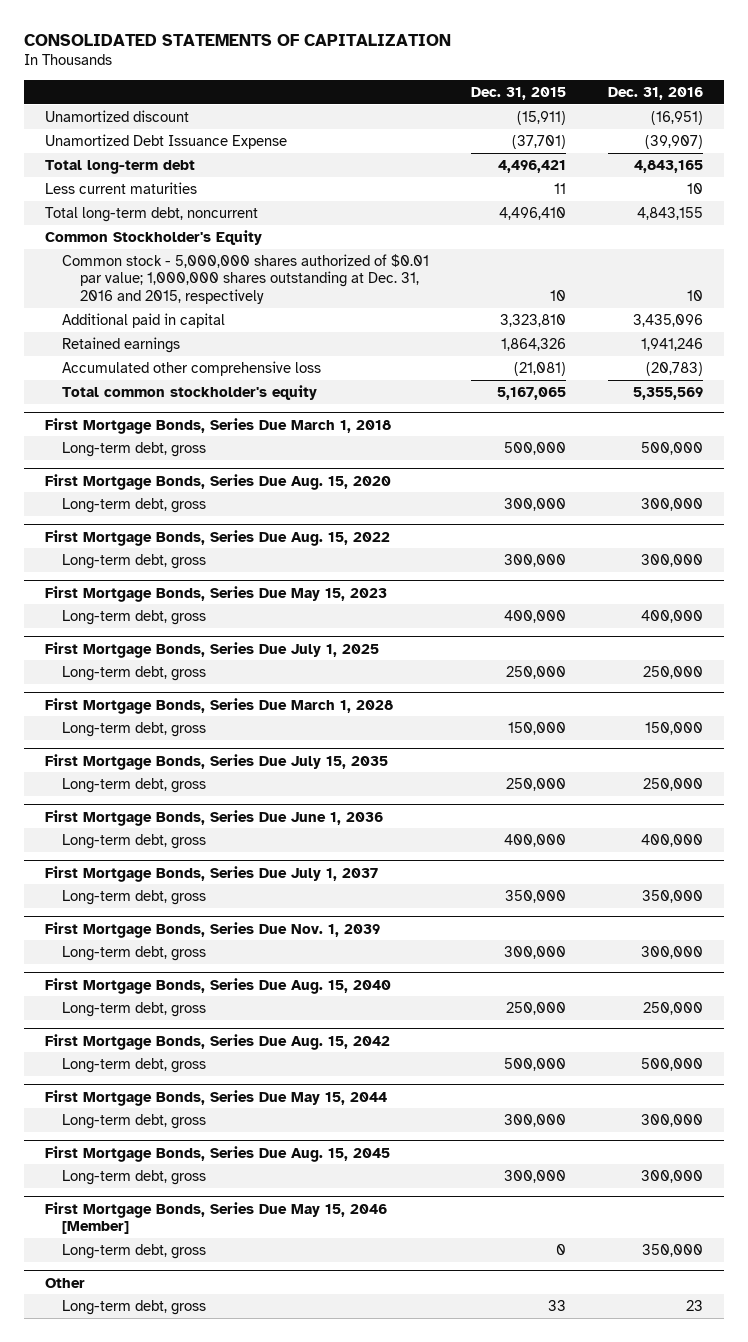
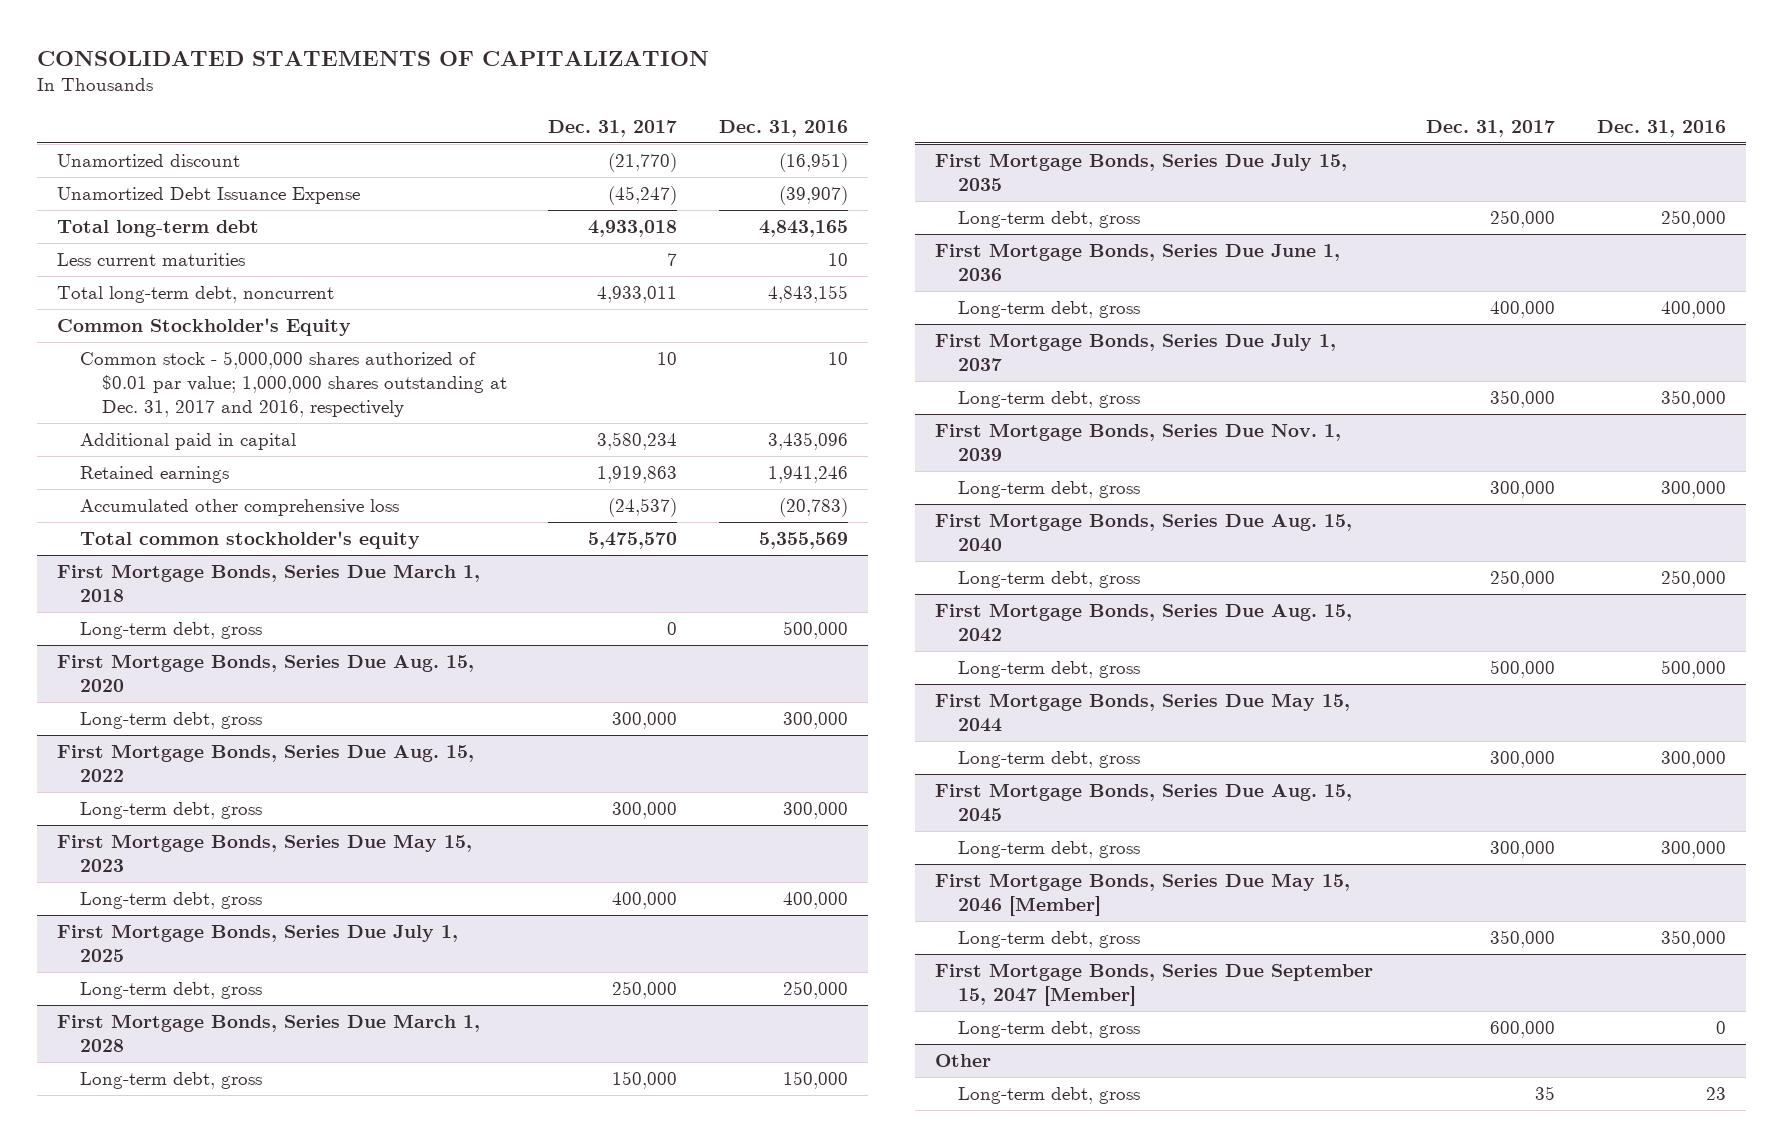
[471,86,567,100] Dec. 31, 2015 -> none
none -> [548,119,678,137] Dec. 31, 2017
[62,253,430,305] Common stock - 5,000,000 shares authorized of $0.01 par value; 1,000,000 shares outstanding at Dec. 31, 2016 and 2015, respectively -> [79,351,508,418] Common stock - 5,000,000 shares authorized of $0.01 par value; 1,000,000 shares outstanding at Dec. 31, 2017 and 2016, respectively
none -> [935,963,1374,1007] First Mortgage Bonds, Series Due September 15, 2047 [Member]
none -> [957,1021,1140,1039] Long-term debt, gross

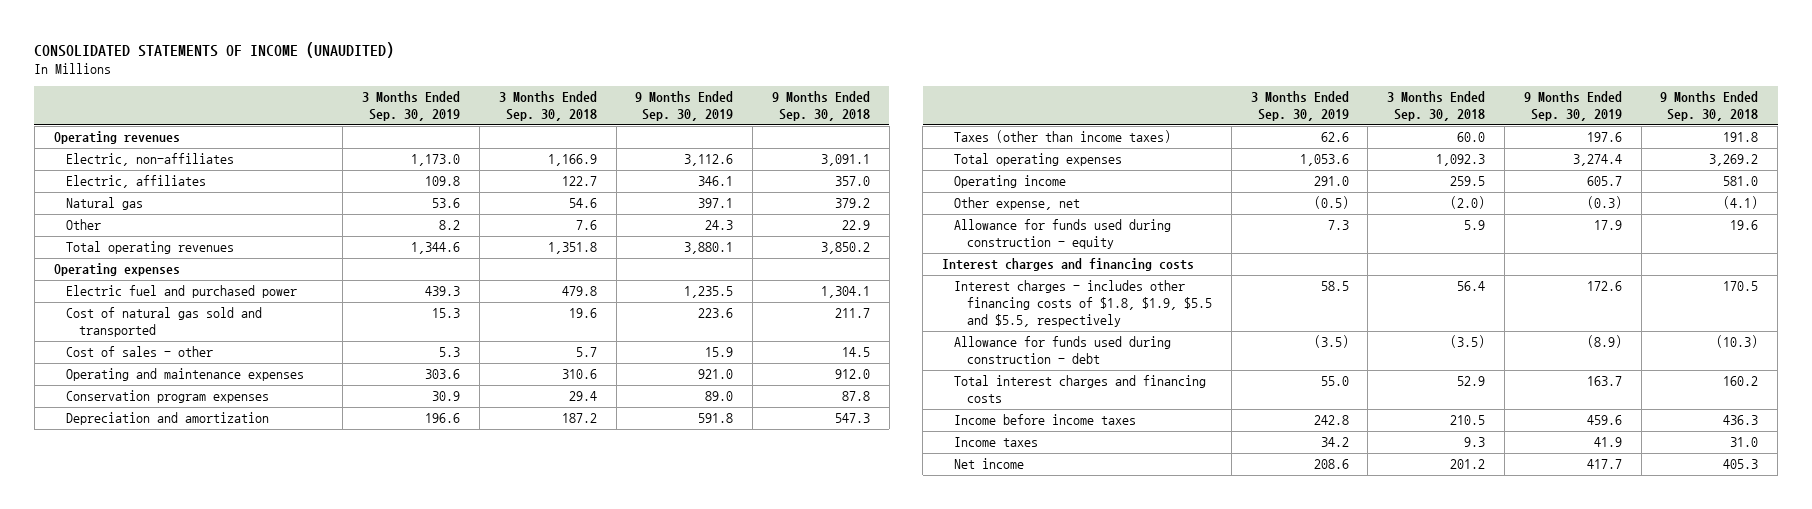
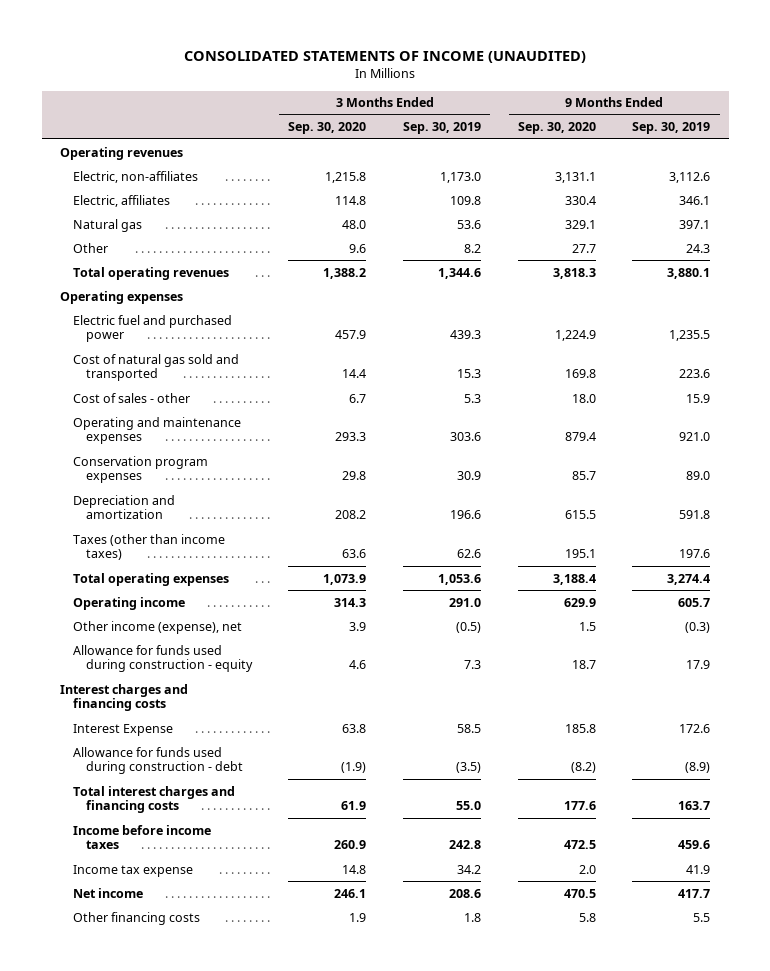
[498,91,597,122] 3 Months Ended Sep. 30, 2018 -> none
[772,91,871,122] 9 Months Ended Sep. 30, 2018 -> none
none -> [288,122,367,135] Sep. 30, 2020
none -> [517,122,596,135] Sep. 30, 2020
[954,197,1081,211] Other expense, net -> [72,620,242,634] Other income (expense), net
[954,280,1212,328] Interest charges - includes other financing costs of $1.8, $1.9, $5.5 and $5.5, respectively -> [72,723,173,736] Interest Expense
[954,437,1039,448] Income taxes -> [72,864,193,877] Income tax expense
none -> [72,911,200,925] Other financing costs

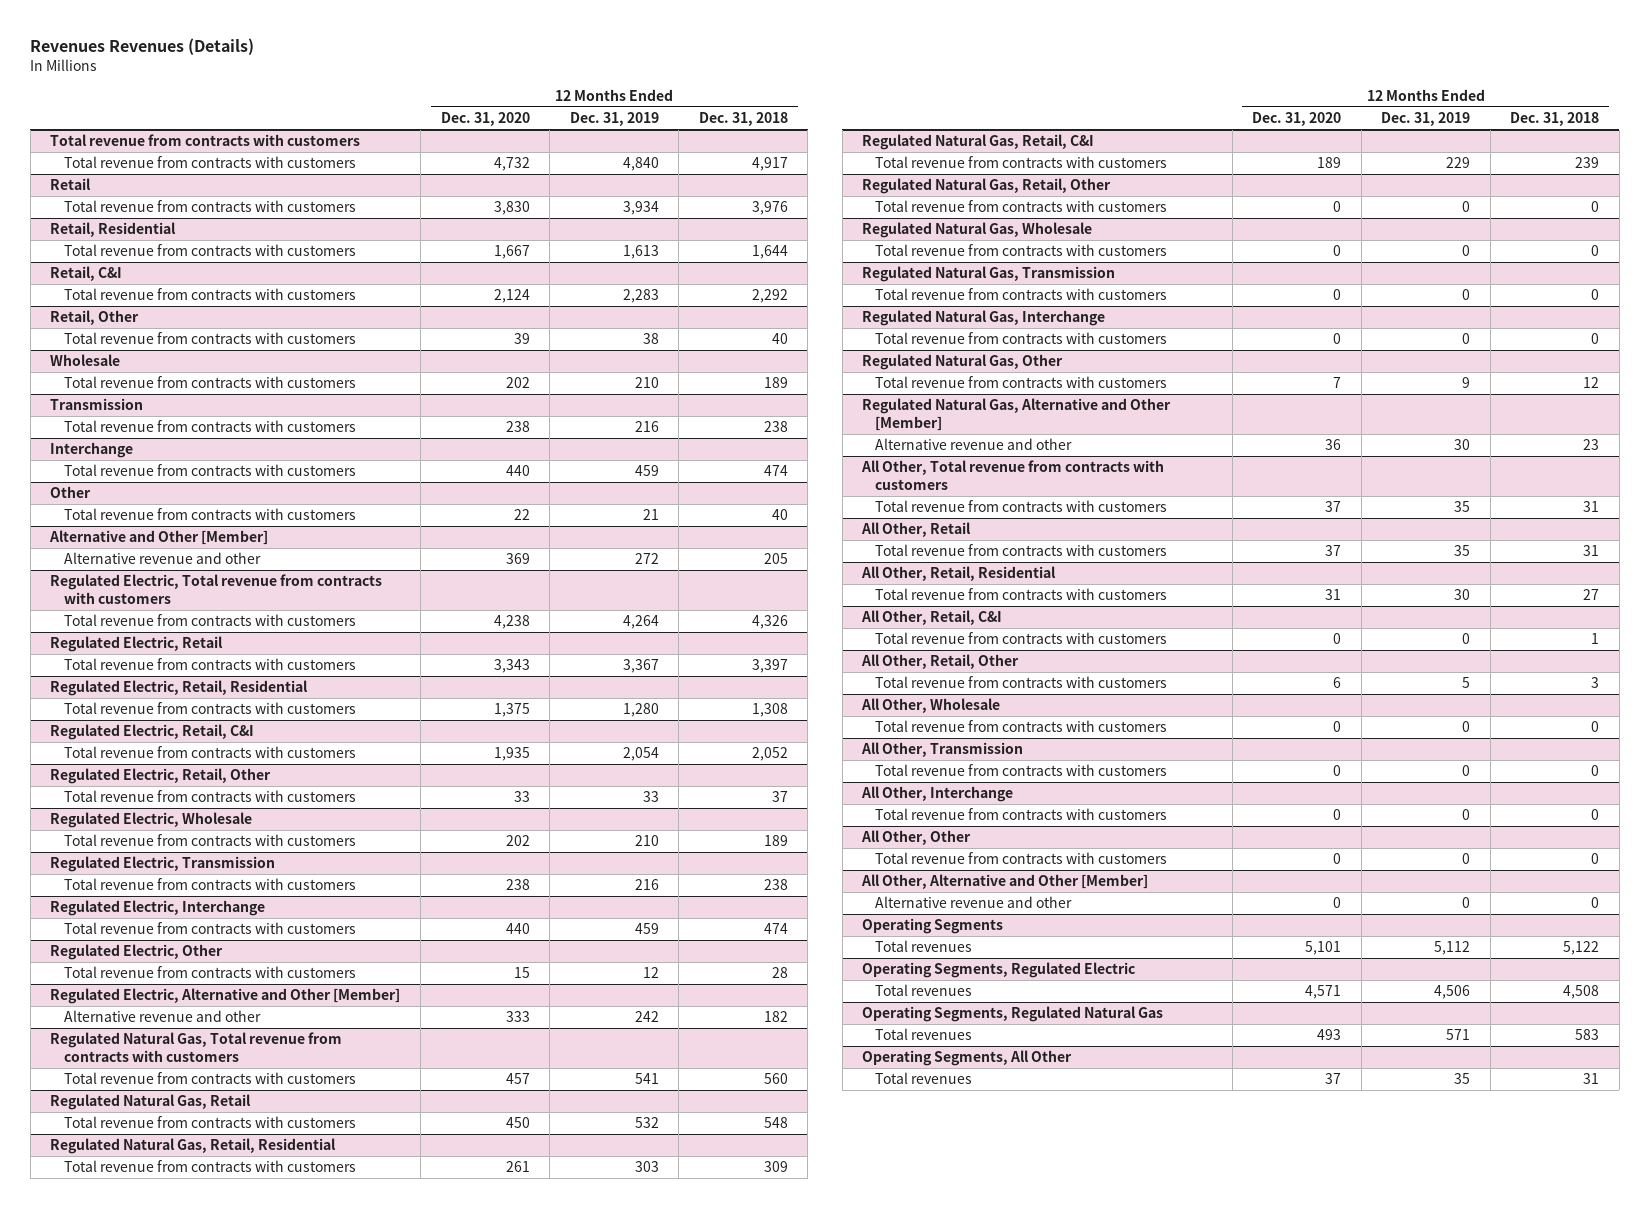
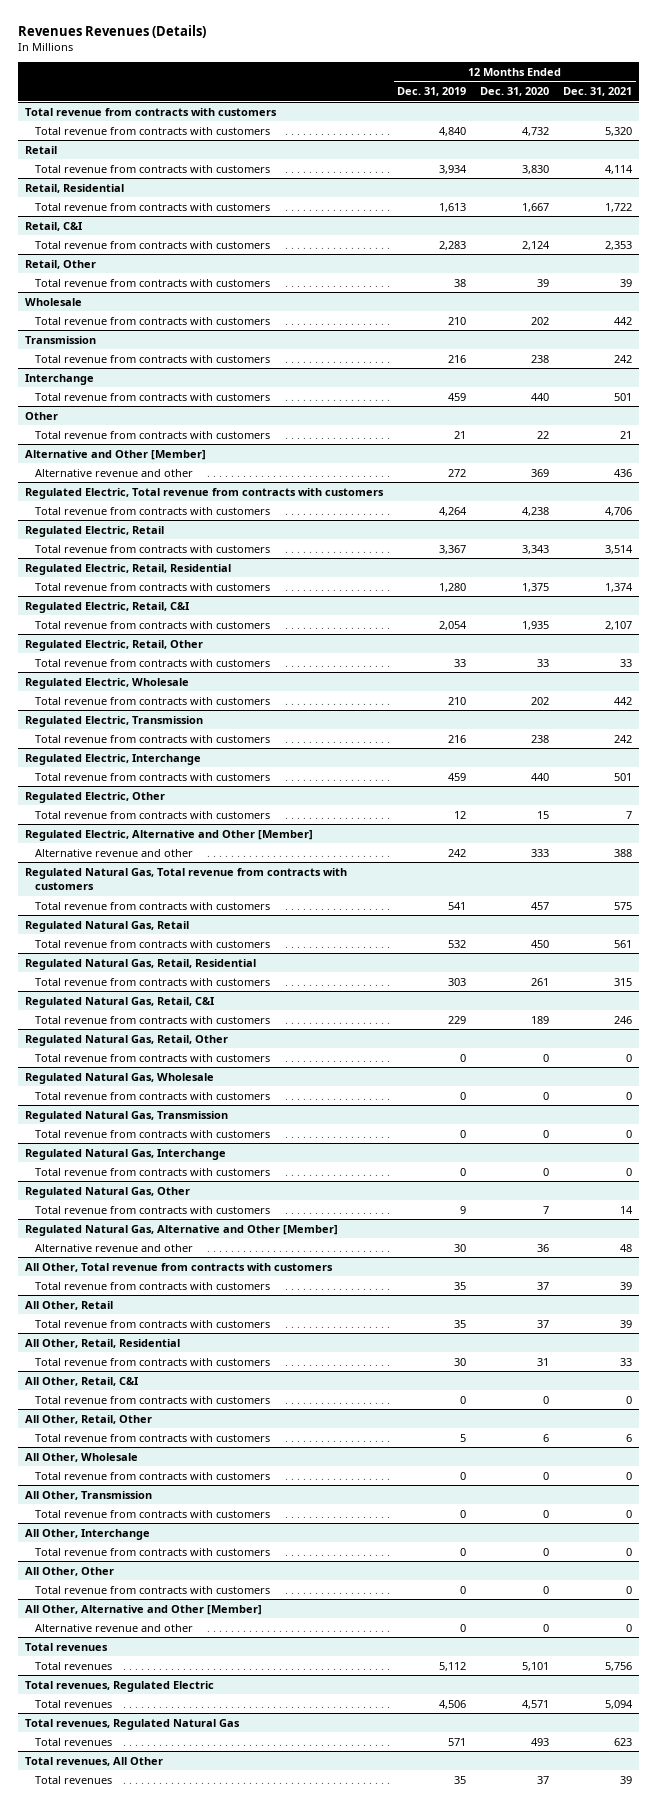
[698,112,788,127] Dec. 31, 2018 -> none
none -> [563,87,633,97] Dec. 31, 2021
[862,918,1004,935] Operating Segments -> [25,1642,109,1651] Total revenues
[862,962,1136,979] Operating Segments, Regulated Electric -> none
none -> [25,1680,215,1692] Total revenues, Regulated Electric
[862,1006,1164,1023] Operating Segments, Regulated Natural Gas -> none
none -> [25,1718,241,1730] Total revenues, Regulated Natural Gas
[862,1050,1073,1067] Operating Segments, All Other -> none
none -> [25,1756,164,1766] Total revenues, All Other

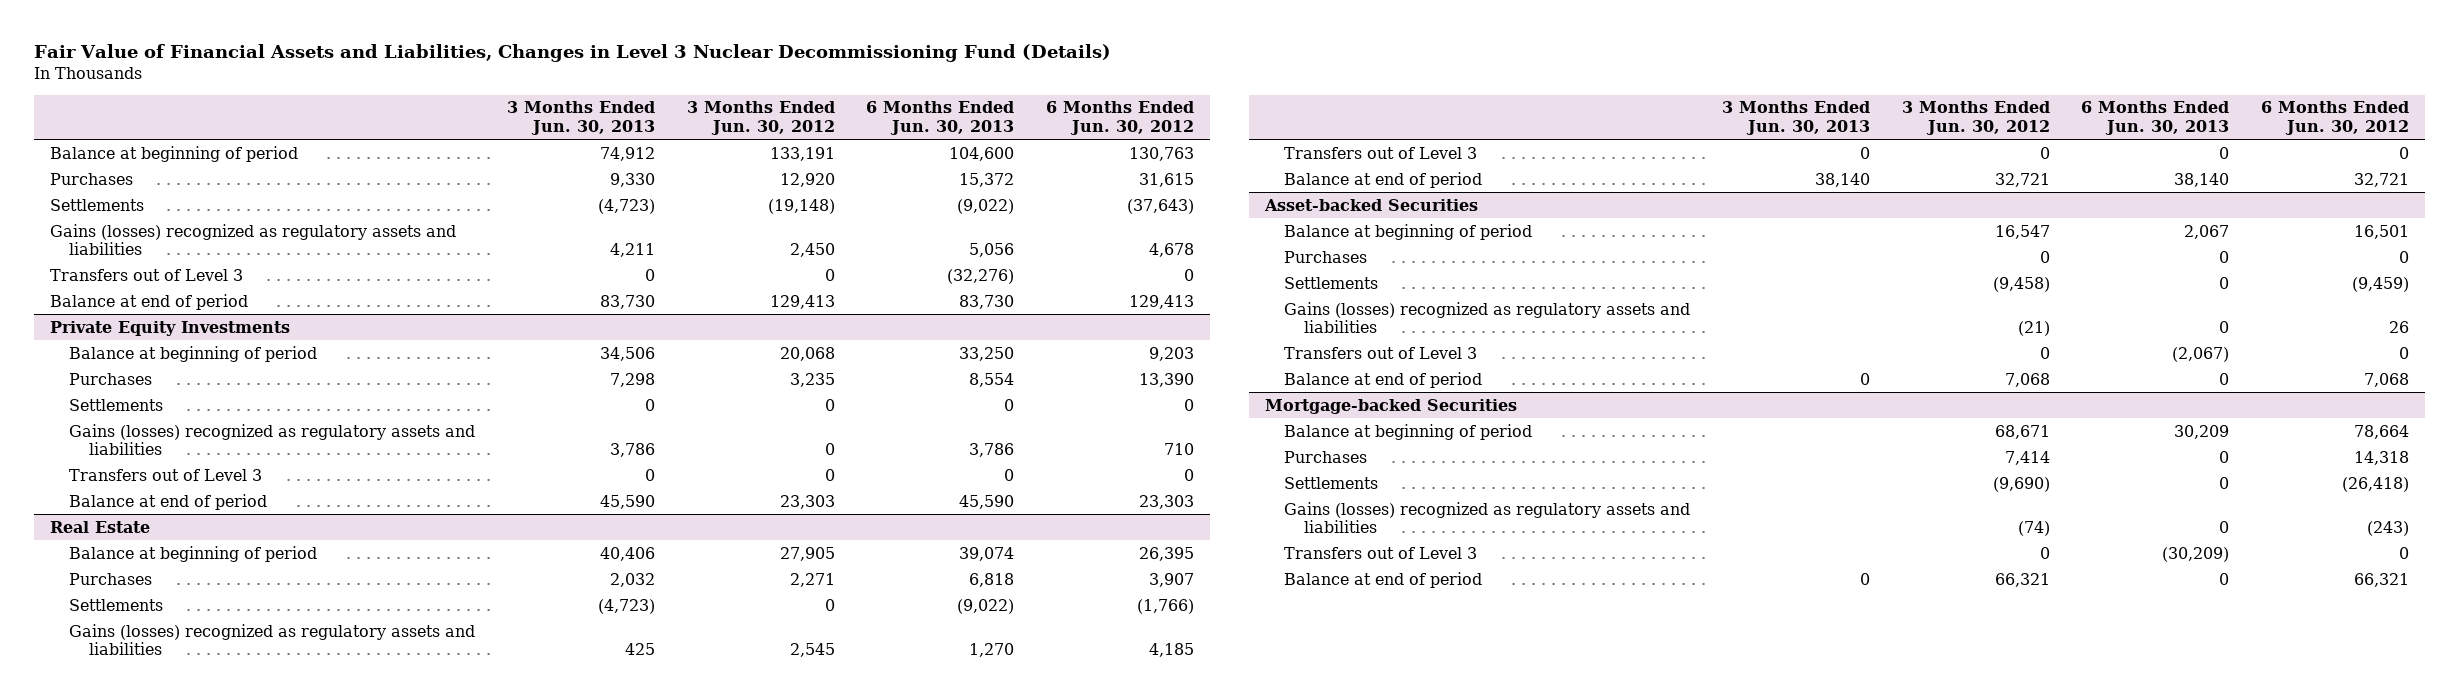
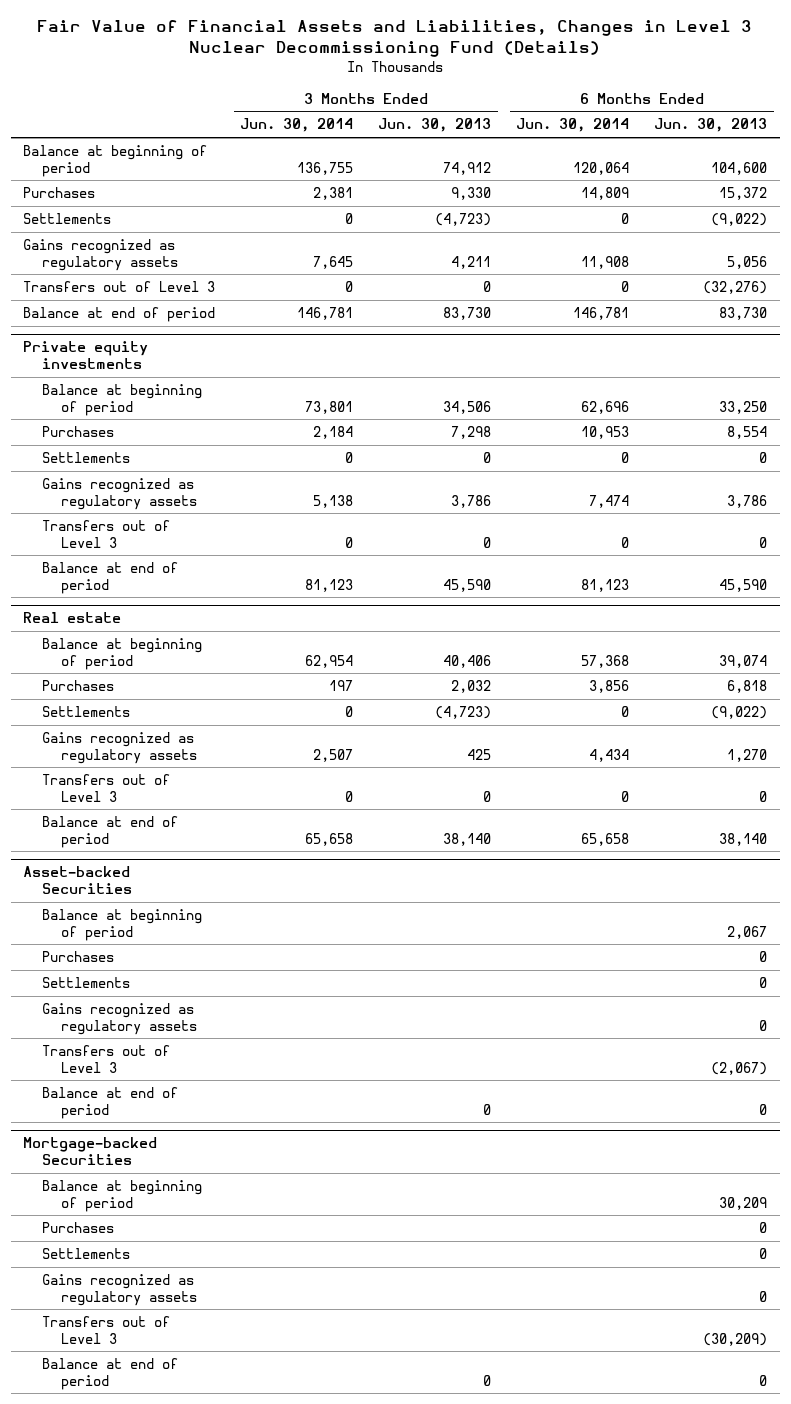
[686,101,835,136] 3 Months Ended Jun. 30, 2012 -> none
[1046,101,1195,136] 6 Months Ended Jun. 30, 2012 -> none
none -> [240,118,354,133] Jun. 30, 2014
none -> [516,118,630,133] Jun. 30, 2014
[49,223,456,256] Gains (losses) recognized as regulatory assets and liabilities -> [23,239,179,271] Gains recognized as regulatory assets
[49,320,290,336] Private Equity Investments -> [23,341,149,369] Private equity investments
[69,423,476,456] Gains (losses) recognized as regulatory assets and liabilities -> [42,478,198,510] Gains recognized as regulatory assets
[49,520,150,533] Real Estate -> [23,612,122,624] Real estate
[69,623,476,656] Gains (losses) recognized as regulatory assets and liabilities -> [42,732,198,764] Gains recognized as regulatory assets
[1284,301,1691,334] Gains (losses) recognized as regulatory assets and liabilities -> [42,1003,198,1035] Gains recognized as regulatory assets
[1284,501,1691,534] Gains (losses) recognized as regulatory assets and liabilities -> [42,1274,198,1306] Gains recognized as regulatory assets

